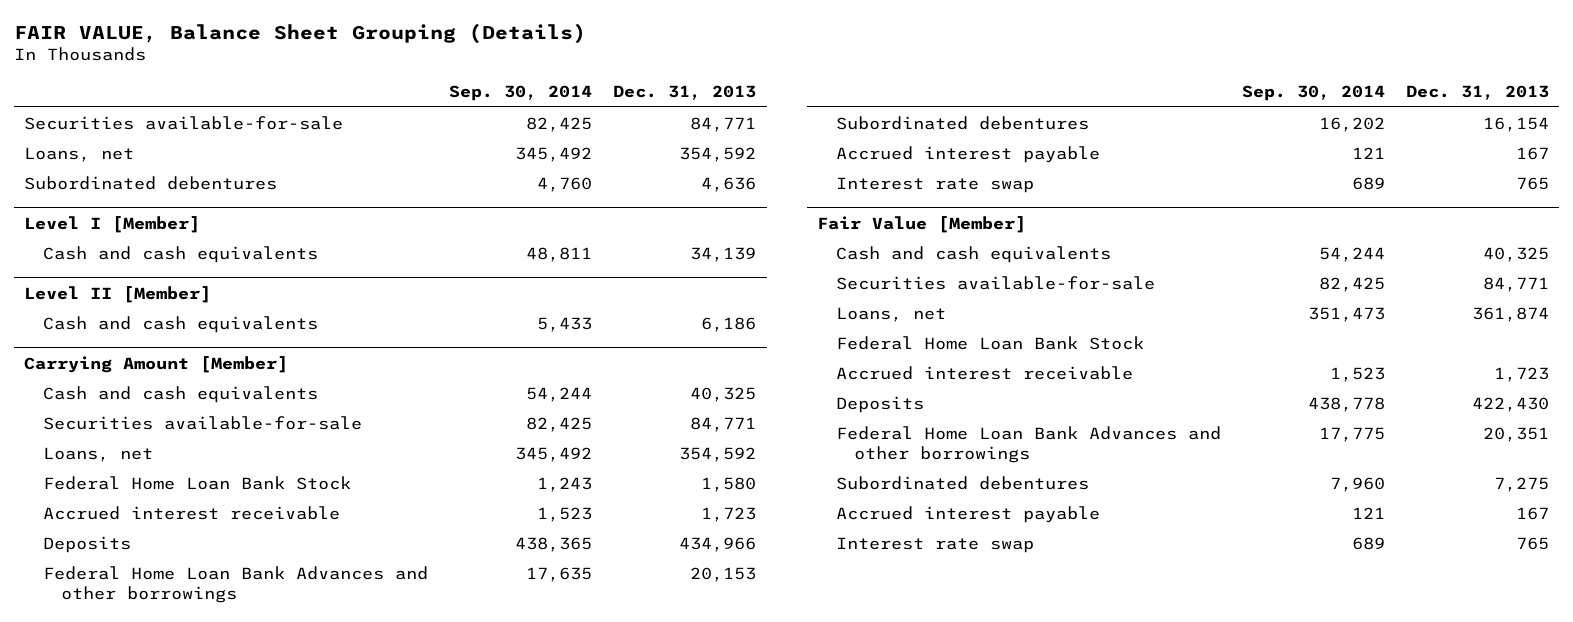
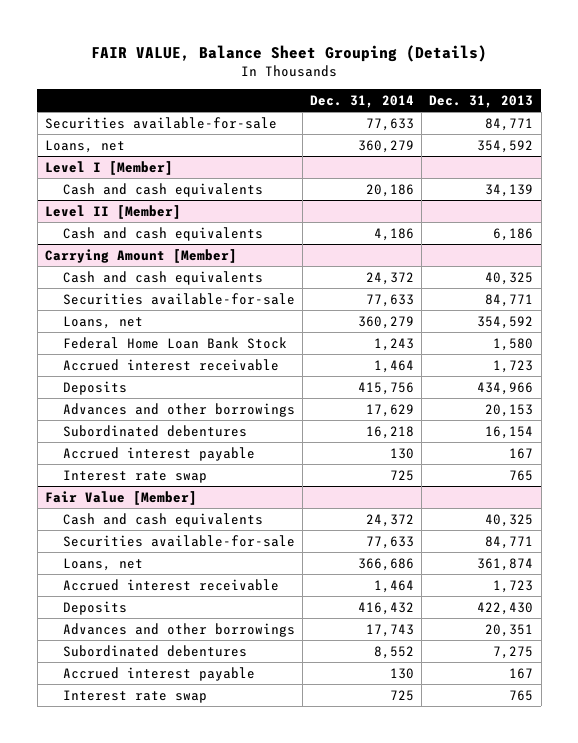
[448,84,592,101] Sep. 30, 2014 -> none
none -> [309,94,414,108] Dec. 31, 2014
[24,175,278,190] Subordinated debentures -> none
[42,565,428,603] Federal Home Loan Bank Advances and other borrowings -> [62,402,295,417] Advances and other borrowings
[835,335,1144,350] Federal Home Loan Bank Stock -> none
[835,425,1221,463] Federal Home Loan Bank Advances and other borrowings -> [62,622,295,637] Advances and other borrowings

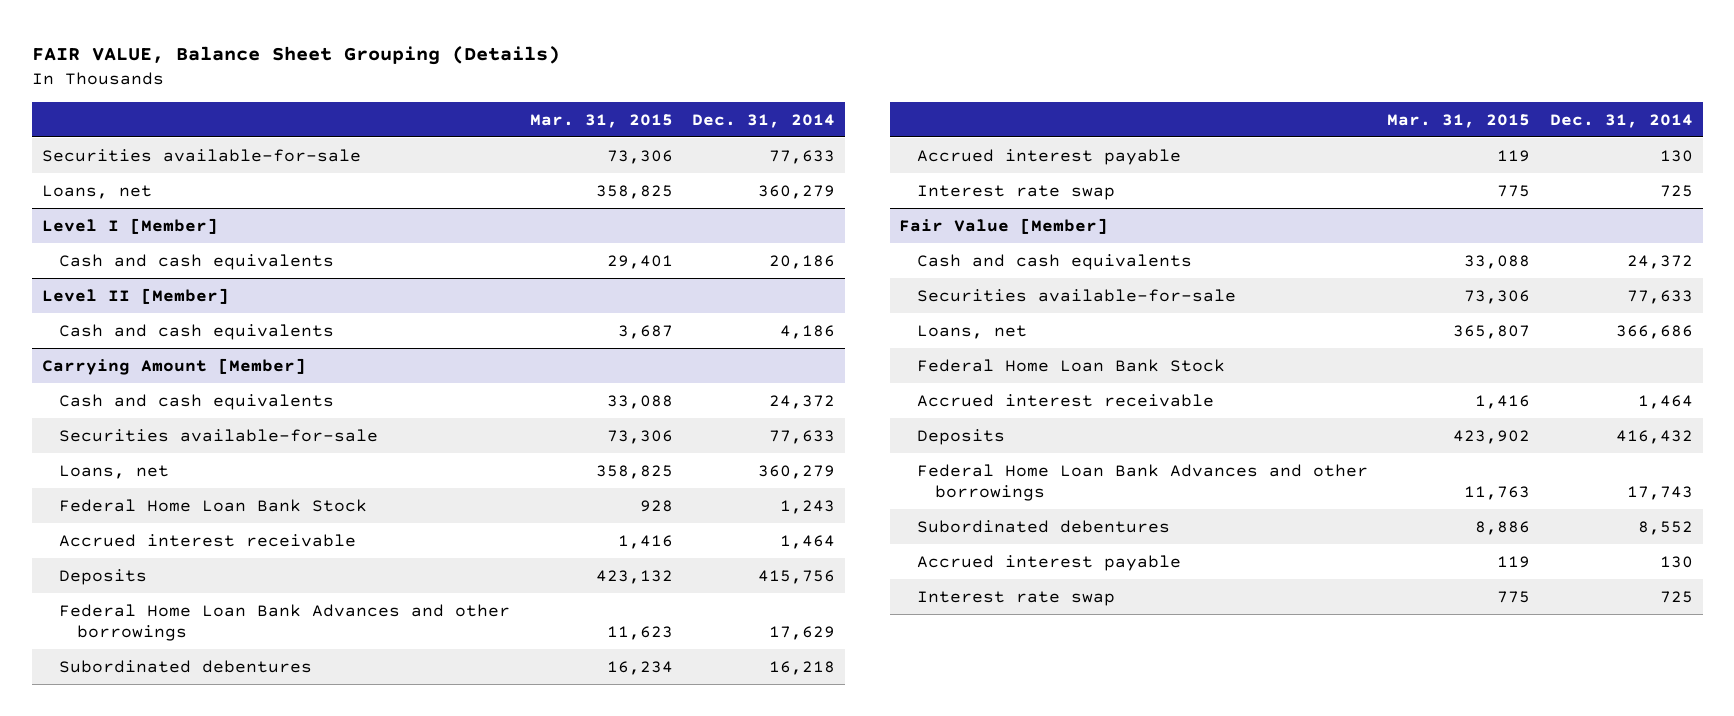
[429,94,534,108] Dec. 31, 2013 -> none
none -> [529,113,673,128] Mar. 31, 2015
[62,402,295,417] Advances and other borrowings -> [59,603,511,641] Federal Home Loan Bank Advances and other borrowings
none -> [916,358,1225,372] Federal Home Loan Bank Stock
[62,622,295,637] Advances and other borrowings -> [916,463,1368,501] Federal Home Loan Bank Advances and other borrowings

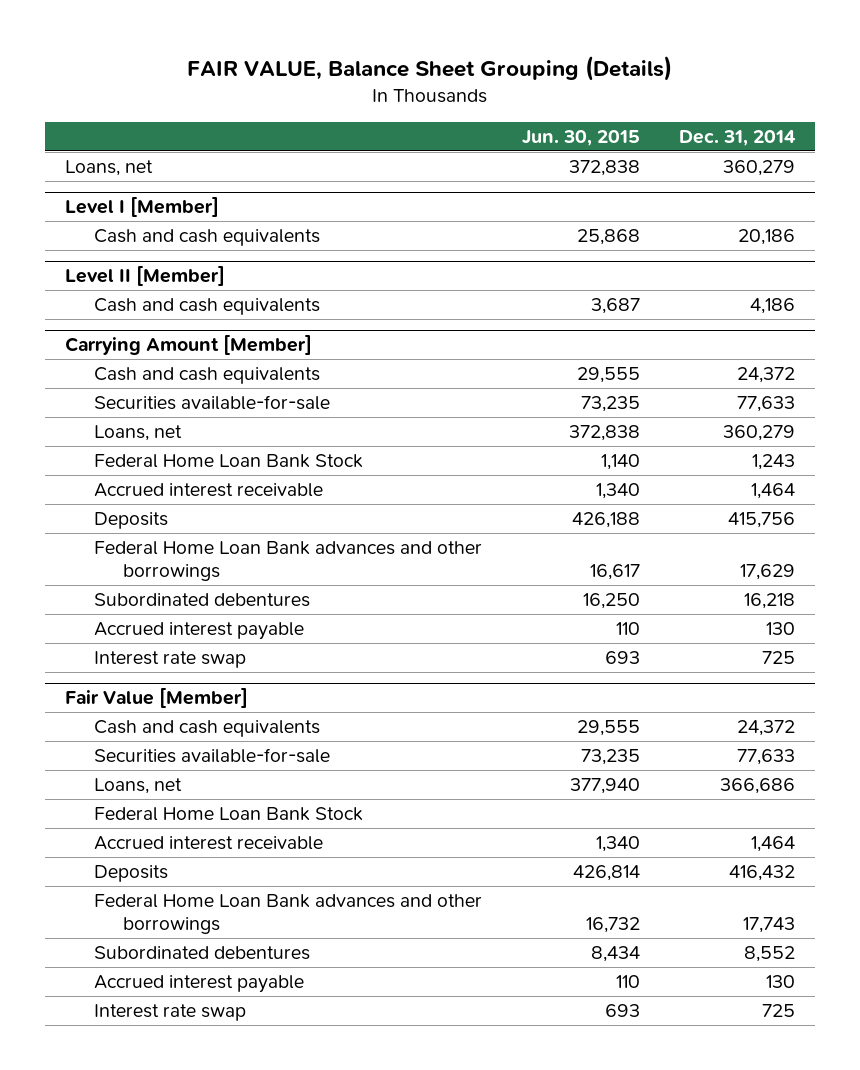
[529,113,673,128] Mar. 31, 2015 -> none
none -> [521,129,640,146] Jun. 30, 2015
[41,148,361,162] Securities available-for-sale -> none
[59,603,511,641] Federal Home Loan Bank Advances and other borrowings -> [94,541,483,581] Federal Home Loan Bank advances and other borrowings
[916,463,1368,501] Federal Home Loan Bank Advances and other borrowings -> [94,894,483,934] Federal Home Loan Bank advances and other borrowings

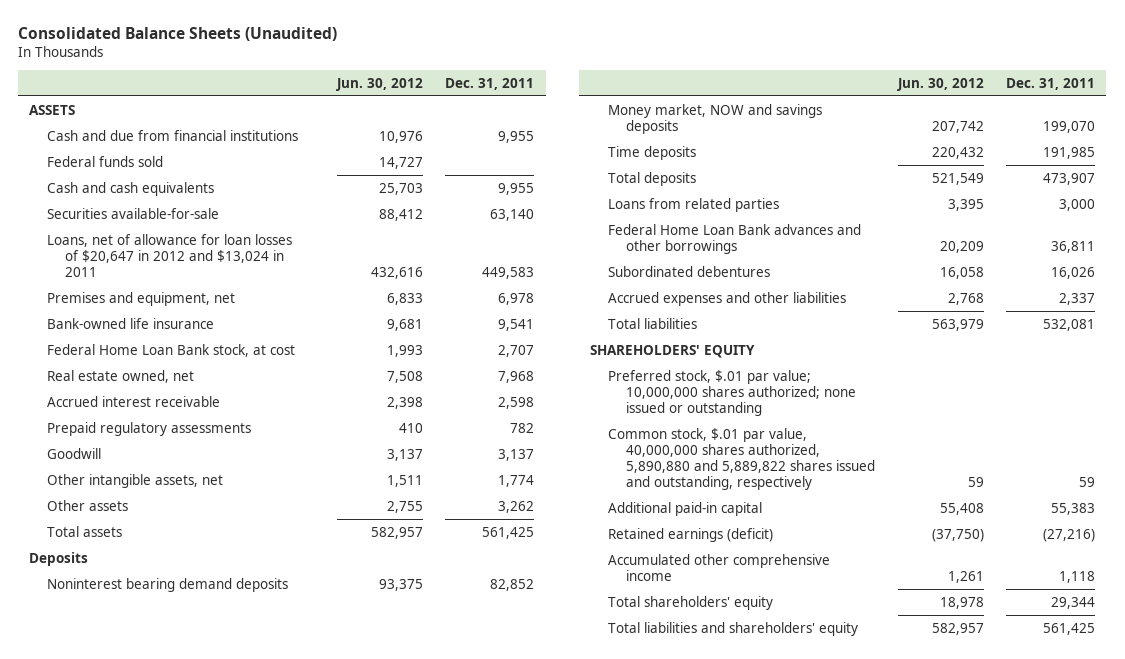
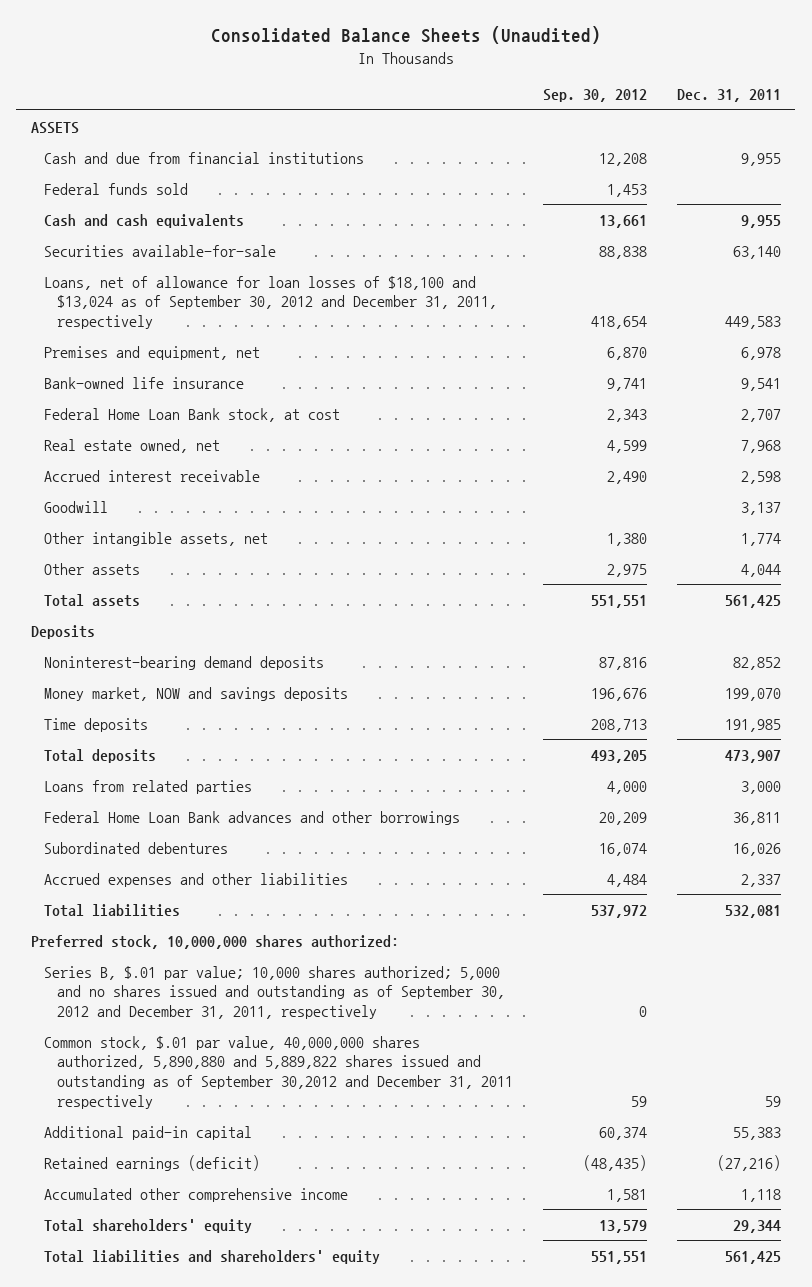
[335,77,423,91] Jun. 30, 2012 -> none
none -> [543,89,648,103] Sep. 30, 2012
[47,233,293,277] Loans, net of allowance for loan losses of $20,647 in 2012 and $13,024 in 2011 -> [44,275,498,330] Loans, net of allowance for loan losses of $18,100 and $13,024 as of September 30, 2012 and December 31, 2011, respectively
[47,421,252,436] Prepaid regulatory assessments -> none
[498,500,535,513] 3,262 -> [740,563,781,577] 4,044
[47,577,289,592] Noninterest bearing demand deposits -> [44,655,325,670] Noninterest-bearing demand deposits
[590,344,756,358] SHAREHOLDERS' EQUITY -> none
none -> [30,934,399,949] Preferred stock, 10,000,000 shares authorized:
[608,369,857,416] Preferred stock, $.01 par value; 10,000,000 shares authorized; none issued or outstanding -> [44,965,506,1020] Series B, $.01 par value; 10,000 shares authorized; 5,000 and no shares issued and outstanding as of September 30, 2012 and December 31, 2011, respectively
[608,427,876,491] Common stock, $.01 par value, 40,000,000 shares authorized, 5,890,880 and 5,889,822 shares issued and outstanding, respectively -> [44,1035,514,1109] Common stock, $.01 par value, 40,000,000 shares authorized, 5,890,880 and 5,889,822 shares issued and outstanding as of September 30,2012 and December 31, 2011 respectively

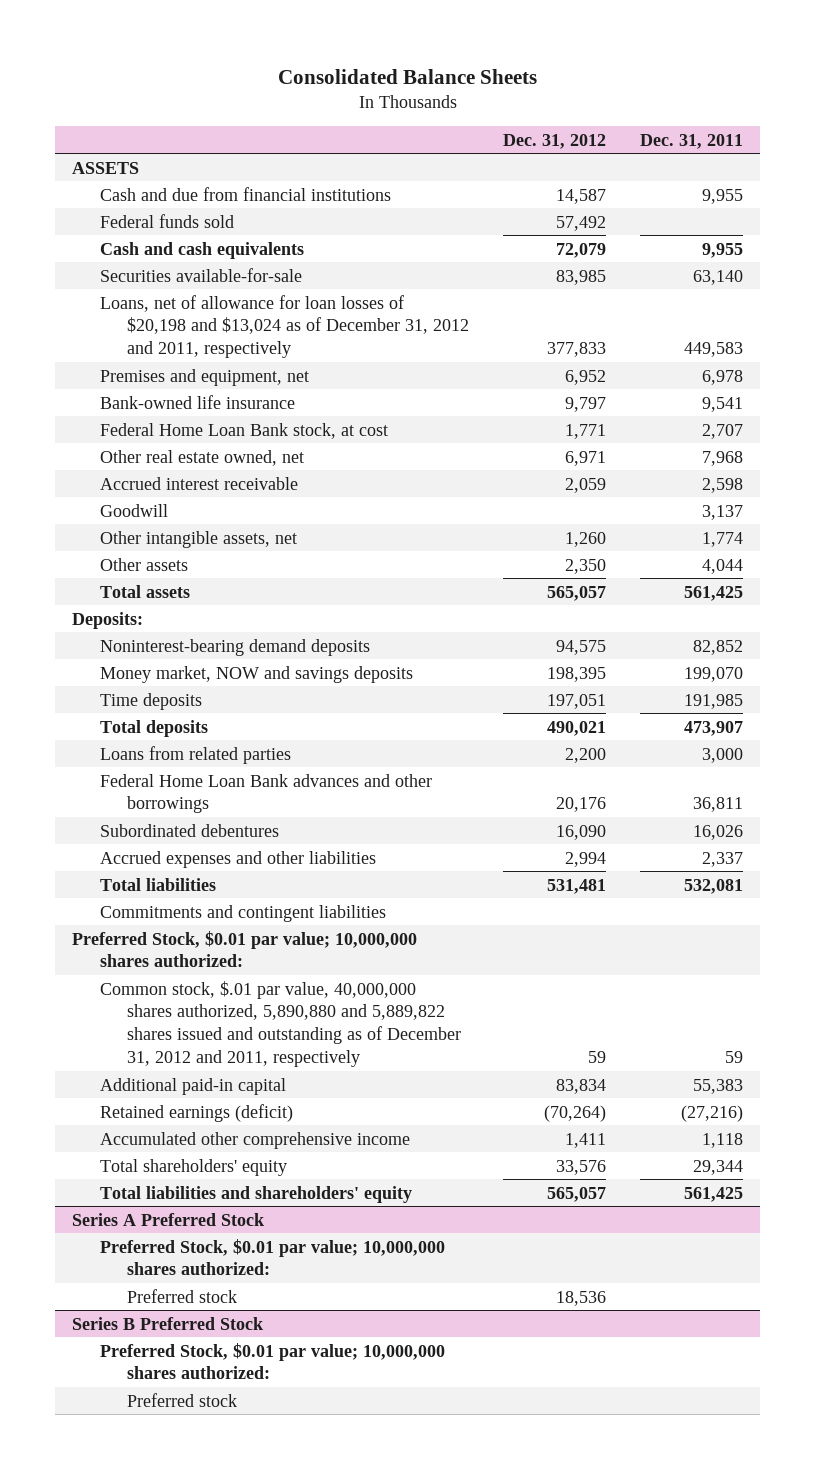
[210,26,601,45] Consolidated Balance Sheets (Unaudited) -> [277,68,537,84] Consolidated Balance Sheets
[543,89,648,103] Sep. 30, 2012 -> none
none -> [502,133,606,149] Dec. 31, 2012
[44,275,498,330] Loans, net of allowance for loan losses of $18,100 and $13,024 as of September 30, 2012 and December 31, 2011, respectively -> [99,294,469,359] Loans, net of allowance for loan losses of $20,198 and $13,024 as of December 31, 2012 and 2011, respectively
[44,438,221,453] Real estate owned, net -> [99,449,304,466] Other real estate owned, net
[30,624,95,639] Deposits -> [72,611,144,629] Deposits:
[44,965,506,1020] Series B, $.01 par value; 10,000 shares authorized; 5,000 and no shares issued and outstanding as of September 30, 2012 and December 31, 2011, respectively -> none
none -> [99,904,386,922] Commitments and contingent liabilities
[30,934,399,949] Preferred stock, 10,000,000 shares authorized: -> [72,930,418,968] Preferred Stock, $0.01 par value; 10,000,000 shares authorized:
[44,1035,514,1109] Common stock, $.01 par value, 40,000,000 shares authorized, 5,890,880 and 5,889,822 shares issued and outstanding as of September 30,2012 and December 31, 2011 respectively -> [99,980,461,1067] Common stock, $.01 par value, 40,000,000 shares authorized, 5,890,880 and 5,889,822 shares issued and outstanding as of December 31, 2012 and 2011, respectively
none -> [72,1212,265,1226] Series A Preferred Stock
none -> [99,1238,445,1276] Preferred Stock, $0.01 par value; 10,000,000 shares authorized:
none -> [126,1288,237,1303] Preferred stock
none -> [72,1316,264,1330] Series B Preferred Stock
none -> [99,1342,445,1380] Preferred Stock, $0.01 par value; 10,000,000 shares authorized:
none -> [126,1392,237,1407] Preferred stock

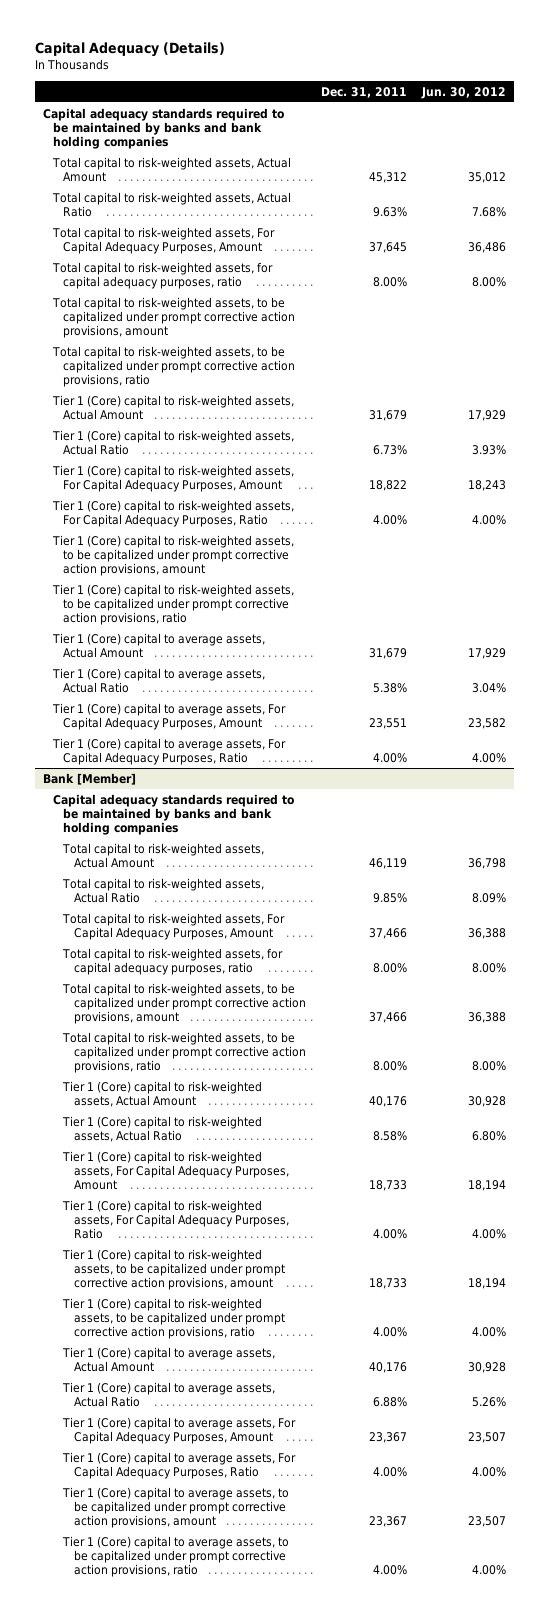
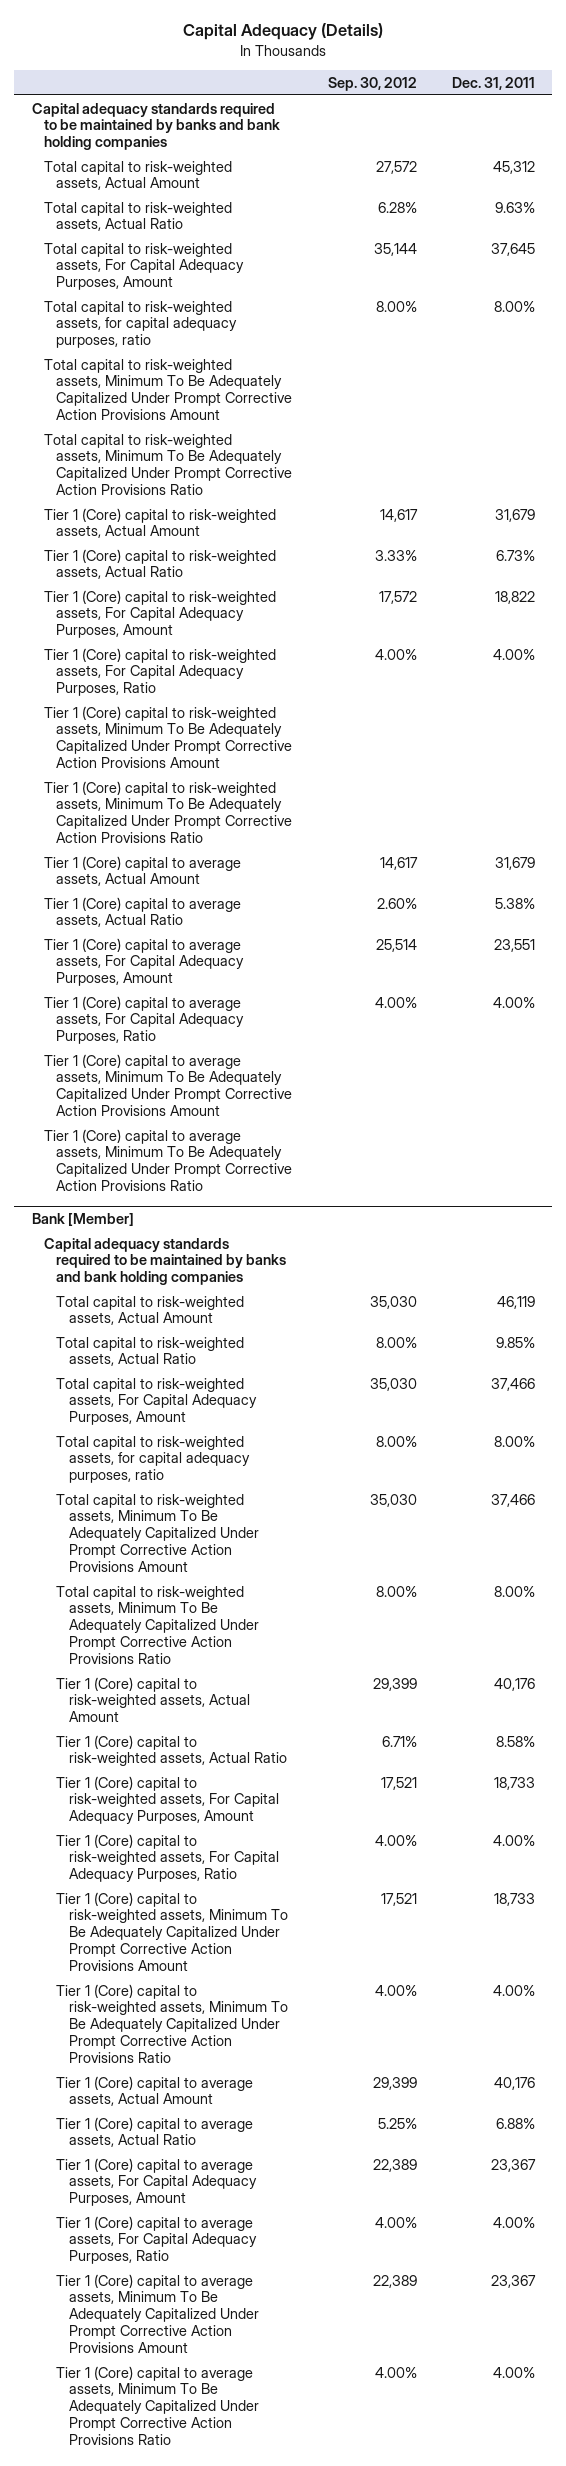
[421,86,507,99] Jun. 30, 2012 -> none
none -> [327,76,417,91] Sep. 30, 2012
[52,296,296,338] Total capital to risk-weighted assets, to be capitalized under prompt corrective action provisions, amount -> [44,358,293,420] Total capital to risk-weighted assets, Minimum To Be Adequately Capitalized Under Prompt Corrective Action Provisions Amount
[52,345,296,387] Total capital to risk-weighted assets, to be capitalized under prompt corrective action provisions, ratio -> [44,433,293,495] Total capital to risk-weighted assets, Minimum To Be Adequately Capitalized Under Prompt Corrective Action Provisions Ratio
[52,534,295,576] Tier 1 (Core) capital to risk-weighted assets, to be capitalized under prompt corrective action provisions, amount -> [44,705,293,768] Tier 1 (Core) capital to risk-weighted assets, Minimum To Be Adequately Capitalized Under Prompt Corrective Action Provisions Amount
[52,583,295,625] Tier 1 (Core) capital to risk-weighted assets, to be capitalized under prompt corrective action provisions, ratio -> [44,780,293,843] Tier 1 (Core) capital to risk-weighted assets, Minimum To Be Adequately Capitalized Under Prompt Corrective Action Provisions Ratio
none -> [44,1053,293,1116] Tier 1 (Core) capital to average assets, Minimum To Be Adequately Capitalized Under Prompt Corrective Action Provisions Amount
none -> [44,1128,293,1191] Tier 1 (Core) capital to average assets, Minimum To Be Adequately Capitalized Under Prompt Corrective Action Provisions Ratio
[62,982,306,1024] Total capital to risk-weighted assets, to be capitalized under prompt corrective action provisions, amount -> [56,1493,259,1572] Total capital to risk-weighted assets, Minimum To Be Adequately Capitalized Under Prompt Corrective Action Provisions Amount
[62,1031,306,1073] Total capital to risk-weighted assets, to be capitalized under prompt corrective action provisions, ratio -> [56,1585,259,1664] Total capital to risk-weighted assets, Minimum To Be Adequately Capitalized Under Prompt Corrective Action Provisions Ratio
[62,1248,285,1290] Tier 1 (Core) capital to risk-weighted assets, to be capitalized under prompt corrective action provisions, amount -> [56,1891,288,1971] Tier 1 (Core) capital to risk-weighted assets, Minimum To Be Adequately Capitalized Under Prompt Corrective Action Provisions Amount
[62,1297,285,1339] Tier 1 (Core) capital to risk-weighted assets, to be capitalized under prompt corrective action provisions, ratio -> [56,1983,288,2063] Tier 1 (Core) capital to risk-weighted assets, Minimum To Be Adequately Capitalized Under Prompt Corrective Action Provisions Ratio
[62,1486,290,1528] Tier 1 (Core) capital to average assets, to be capitalized under prompt corrective action provisions, amount -> [56,2273,259,2353] Tier 1 (Core) capital to average assets, Minimum To Be Adequately Capitalized Under Prompt Corrective Action Provisions Amount
[62,1535,290,1577] Tier 1 (Core) capital to average assets, to be capitalized under prompt corrective action provisions, ratio -> [56,2365,259,2445] Tier 1 (Core) capital to average assets, Minimum To Be Adequately Capitalized Under Prompt Corrective Action Provisions Ratio

